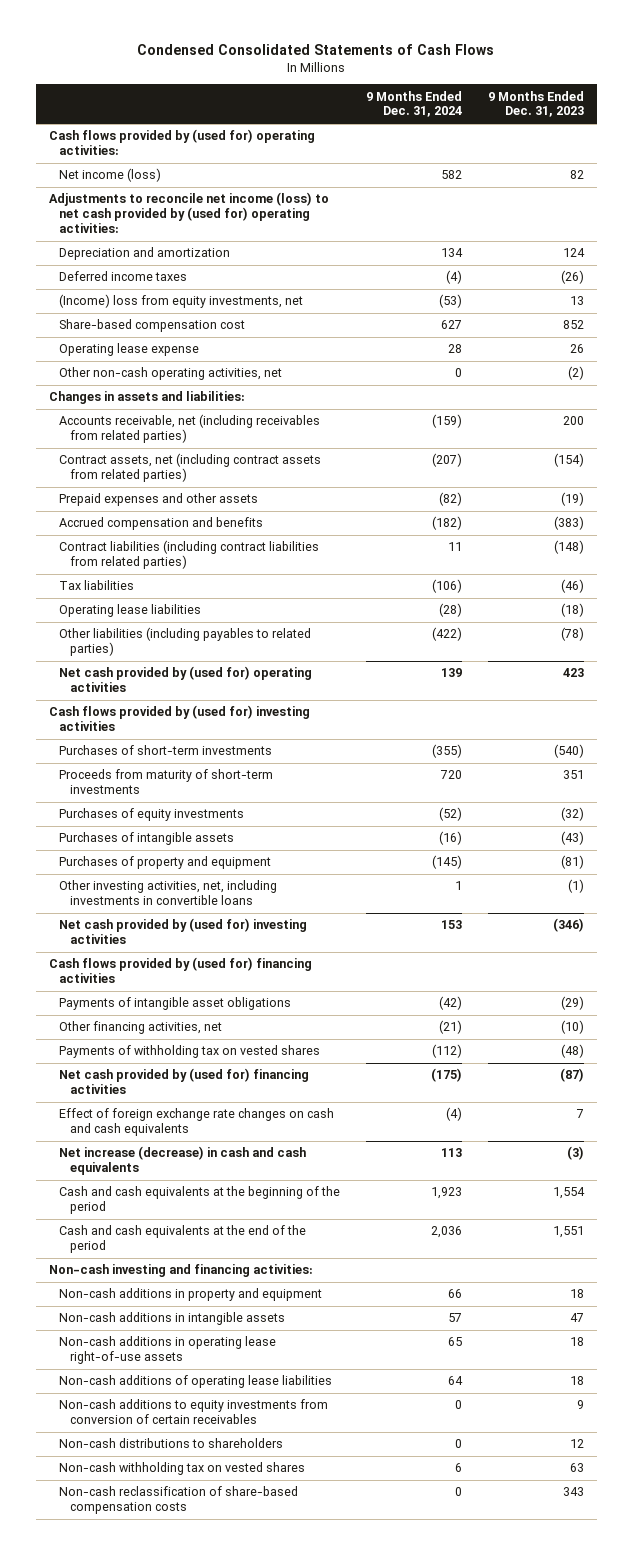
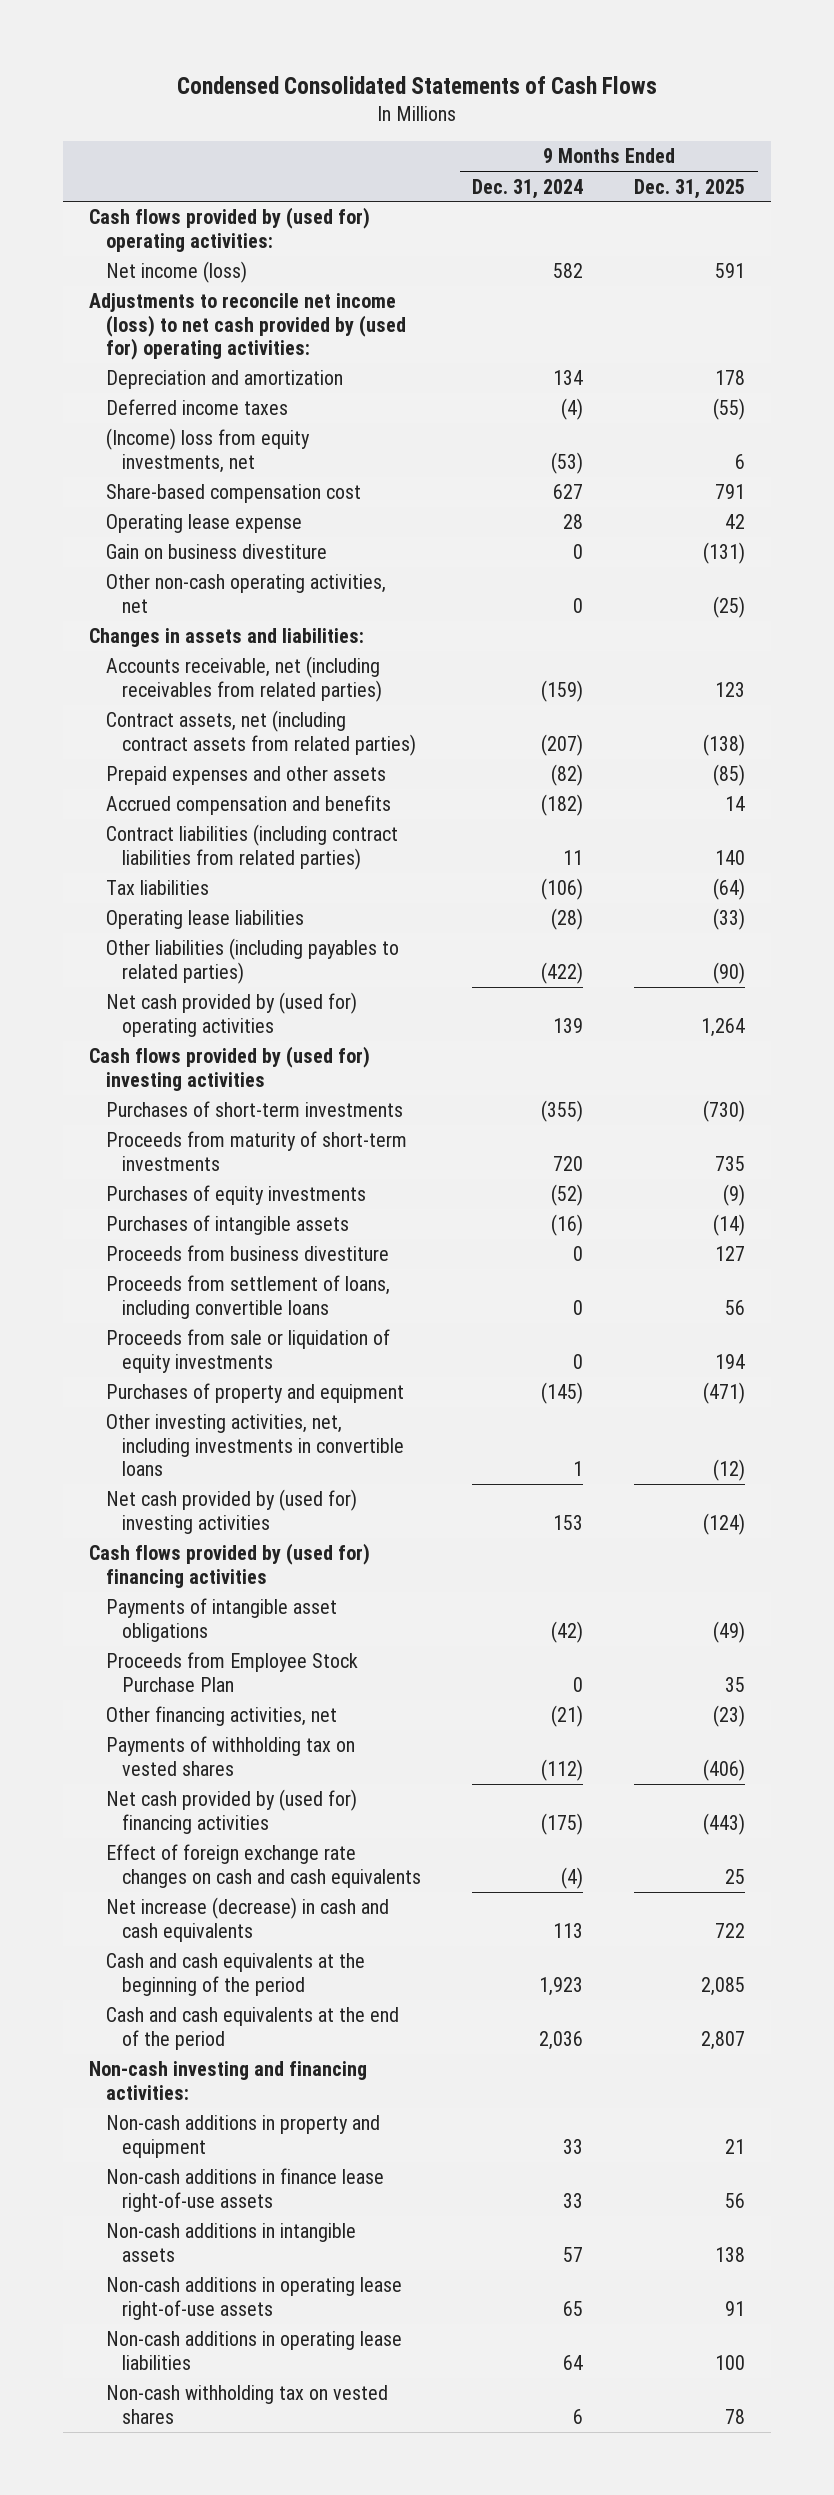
[487,90,584,118] 9 Months Ended Dec. 31, 2023 -> none
none -> [634,178,746,199] Dec. 31, 2025
none -> [105,544,327,560] Gain on business divestiture
none -> [105,1245,389,1262] Proceeds from business divestiture
none -> [105,1275,390,1319] Proceeds from settlement of loans, including convertible loans
none -> [105,1329,390,1373] Proceeds from sale or liquidation of equity investments
none -> [105,1652,358,1692] Proceeds from Employee Stock Purchase Plan
[447,1289,462,1299] 66 -> [563,2138,584,2154] 33
none -> [105,2168,384,2212] Non-cash additions in finance lease right-of-use assets
[59,1399,329,1425] Non-cash additions to equity investments from conversion of certain receivables -> none
[59,1438,284,1449] Non-cash distributions to shareholders -> none
[59,1375,333,1389] Non-cash additions of operating lease liabilities -> [105,2331,402,2370] Non-cash additions in operating lease liabilities
[59,1486,299,1515] Non-cash reclassification of share-based compensation costs -> none

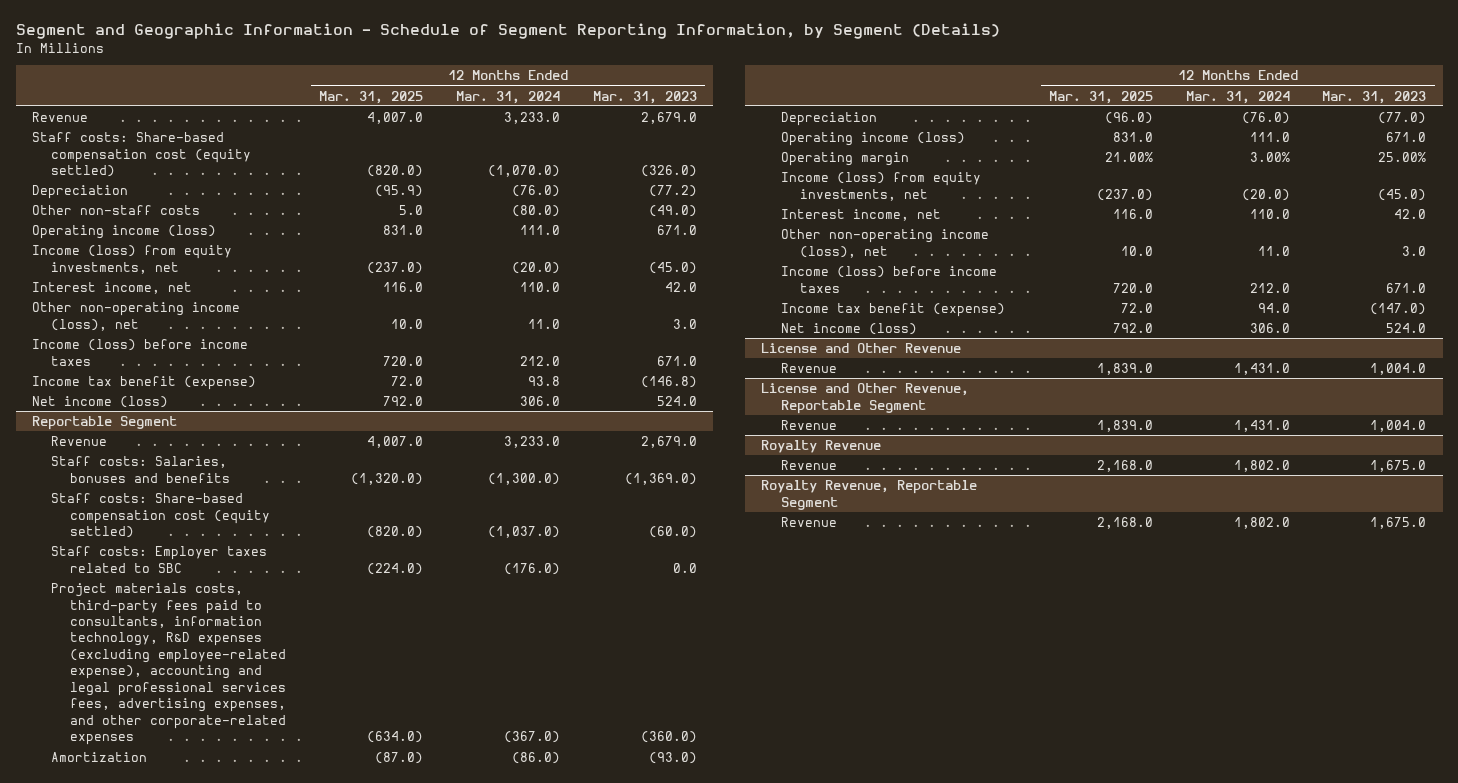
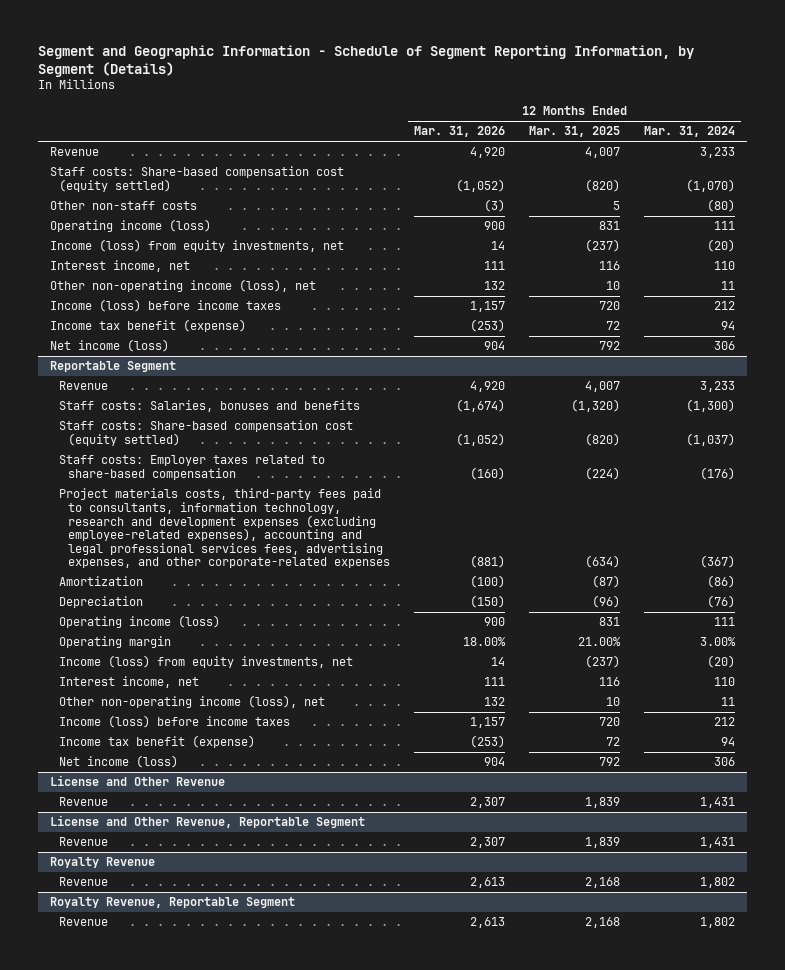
[592,90,697,104] Mar. 31, 2023 -> none
none -> [414,126,506,138] Mar. 31, 2026
[31,185,128,200] Depreciation -> none
[367,112,424,125] 4,007.0 -> [585,147,621,159] 4,007
[504,112,561,125] 3,233.0 -> [700,147,736,159] 3,233
[367,164,424,177] (820.0) -> [585,178,621,192] (820)
[488,164,561,177] (1,070.0) -> [686,178,736,192] (1,070)
[399,205,424,216] 5.0 -> [613,201,621,211] 5
[512,205,561,218] (80.0) -> [707,199,736,213] (80)
[383,225,424,236] 831.0 -> [599,221,621,231] 831
[520,225,561,236] 111.0 -> [714,221,736,231] 111
[367,261,424,274] (237.0) -> [585,239,621,253] (237)
[512,261,561,274] (20.0) -> [707,239,736,253] (20)
[383,282,424,293] 116.0 -> [599,261,621,271] 116
[520,282,561,293] 110.0 -> [714,261,736,271] 110
[391,318,424,329] 10.0 -> [606,281,621,291] 10
[528,318,561,329] 11.0 -> [721,281,736,291] 11
[383,355,424,366] 720.0 -> [599,301,621,311] 720
[520,355,561,366] 212.0 -> [714,301,736,311] 212
[391,376,424,387] 72.0 -> [606,321,621,331] 72
[528,376,561,387] 93.8 -> [721,321,736,331] 94
[383,396,424,407] 792.0 -> [599,341,621,351] 792
[520,396,561,407] 306.0 -> [714,341,736,351] 306
[367,436,424,449] 4,007.0 -> [585,381,621,393] 4,007
[504,436,561,449] 3,233.0 -> [700,381,736,393] 3,233
[351,472,424,485] (1,320.0) -> [571,399,621,413] (1,320)
[488,472,561,485] (1,300.0) -> [686,399,736,413] (1,300)
[367,525,424,538] (820.0) -> [585,432,621,446] (820)
[488,525,561,538] (1,037.0) -> [686,432,736,446] (1,037)
[51,546,268,573] Staff costs: Employer taxes related to SBC -> [59,455,326,480] Staff costs: Employer taxes related to share-based compensation
[367,562,424,575] (224.0) -> [585,466,621,480] (224)
[504,562,561,575] (176.0) -> [700,466,736,480] (176)
[51,583,287,746] Project materials costs, third-party fees paid to consultants, information technology, R&D expenses (excluding employee-related expense), accounting and legal professional services fees, advertising expenses, and other corporate-related expenses -> [59,488,391,569] Project materials costs, third-party fees paid to consultants, information technology, research and development expenses (excluding employee-related expenses), accounting and legal professional services fees, advertising expenses, and other corporate-related expenses
[367,731,424,744] (634.0) -> [585,555,621,569] (634)
[504,731,561,744] (367.0) -> [700,555,736,569] (367)
[375,752,424,765] (87.0) -> [592,575,621,589] (87)
[512,752,561,765] (86.0) -> [707,575,736,589] (86)
[1104,112,1153,125] (96.0) -> [592,595,621,609] (96)
[1241,112,1290,125] (76.0) -> [707,595,736,609] (76)
[1112,132,1153,143] 831.0 -> [599,617,621,627] 831
[1249,132,1290,143] 111.0 -> [714,617,736,627] 111
[1096,188,1153,201] (237.0) -> [585,655,621,669] (237)
[1241,188,1290,201] (20.0) -> [707,655,736,669] (20)
[1112,209,1153,220] 116.0 -> [599,677,621,687] 116
[1249,209,1290,220] 110.0 -> [714,677,736,687] 110
[1120,245,1153,256] 10.0 -> [606,697,621,707] 10
[1257,245,1290,256] 11.0 -> [721,697,736,707] 11
[1112,282,1153,293] 720.0 -> [599,717,621,727] 720
[1249,282,1290,293] 212.0 -> [714,717,736,727] 212
[1120,303,1153,314] 72.0 -> [606,737,621,747] 72
[1257,303,1290,314] 94.0 -> [721,737,736,747] 94
[1112,323,1153,334] 792.0 -> [599,757,621,767] 792
[1249,323,1290,334] 306.0 -> [714,757,736,767] 306
[1096,363,1153,376] 1,839.0 -> [585,797,621,809] 1,839
[1233,363,1290,376] 1,431.0 -> [700,797,736,809] 1,431
[1096,420,1153,433] 1,839.0 -> [585,837,621,849] 1,839
[1233,420,1290,433] 1,431.0 -> [700,837,736,849] 1,431
[1096,460,1153,473] 2,168.0 -> [585,877,621,889] 2,168
[1233,460,1290,473] 1,802.0 -> [700,877,736,889] 1,802
[1096,517,1153,530] 2,168.0 -> [585,917,621,929] 2,168
[1233,517,1290,530] 1,802.0 -> [700,917,736,929] 1,802

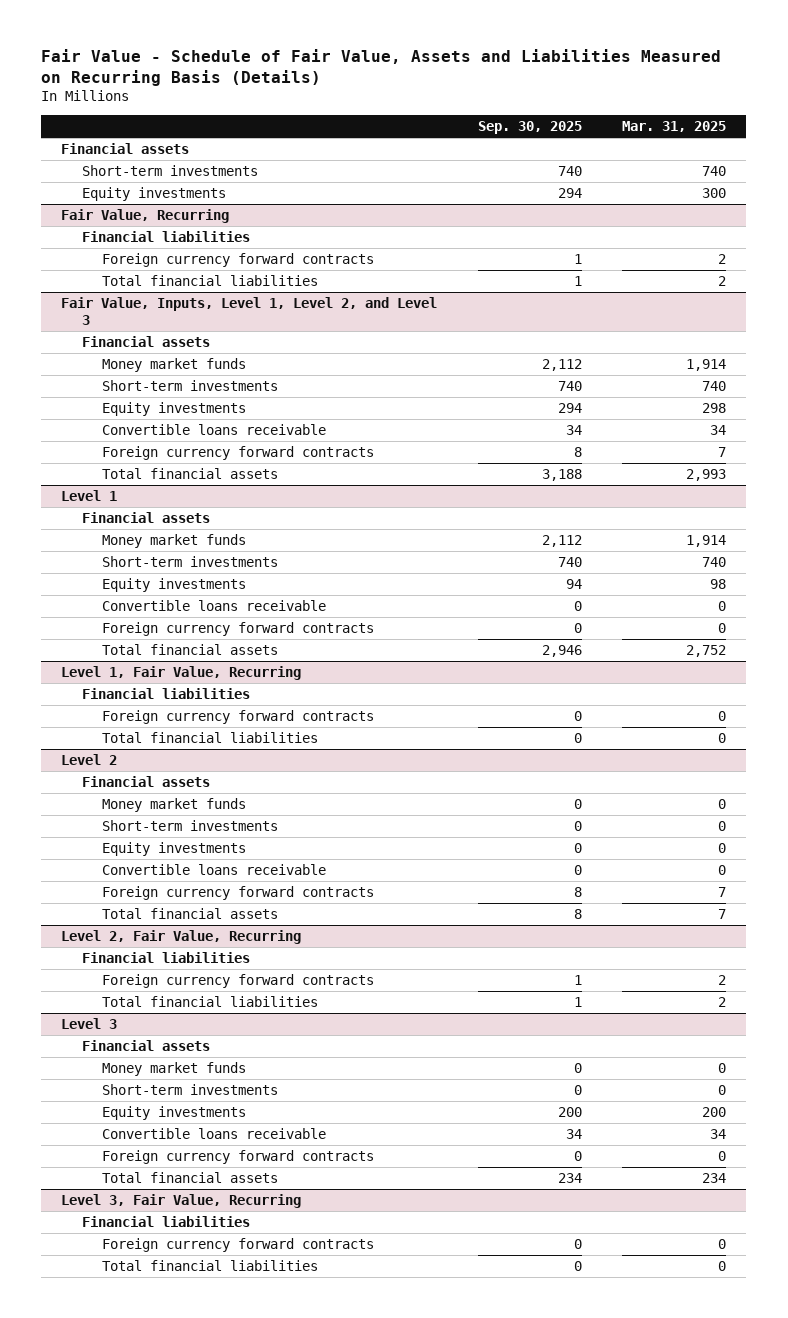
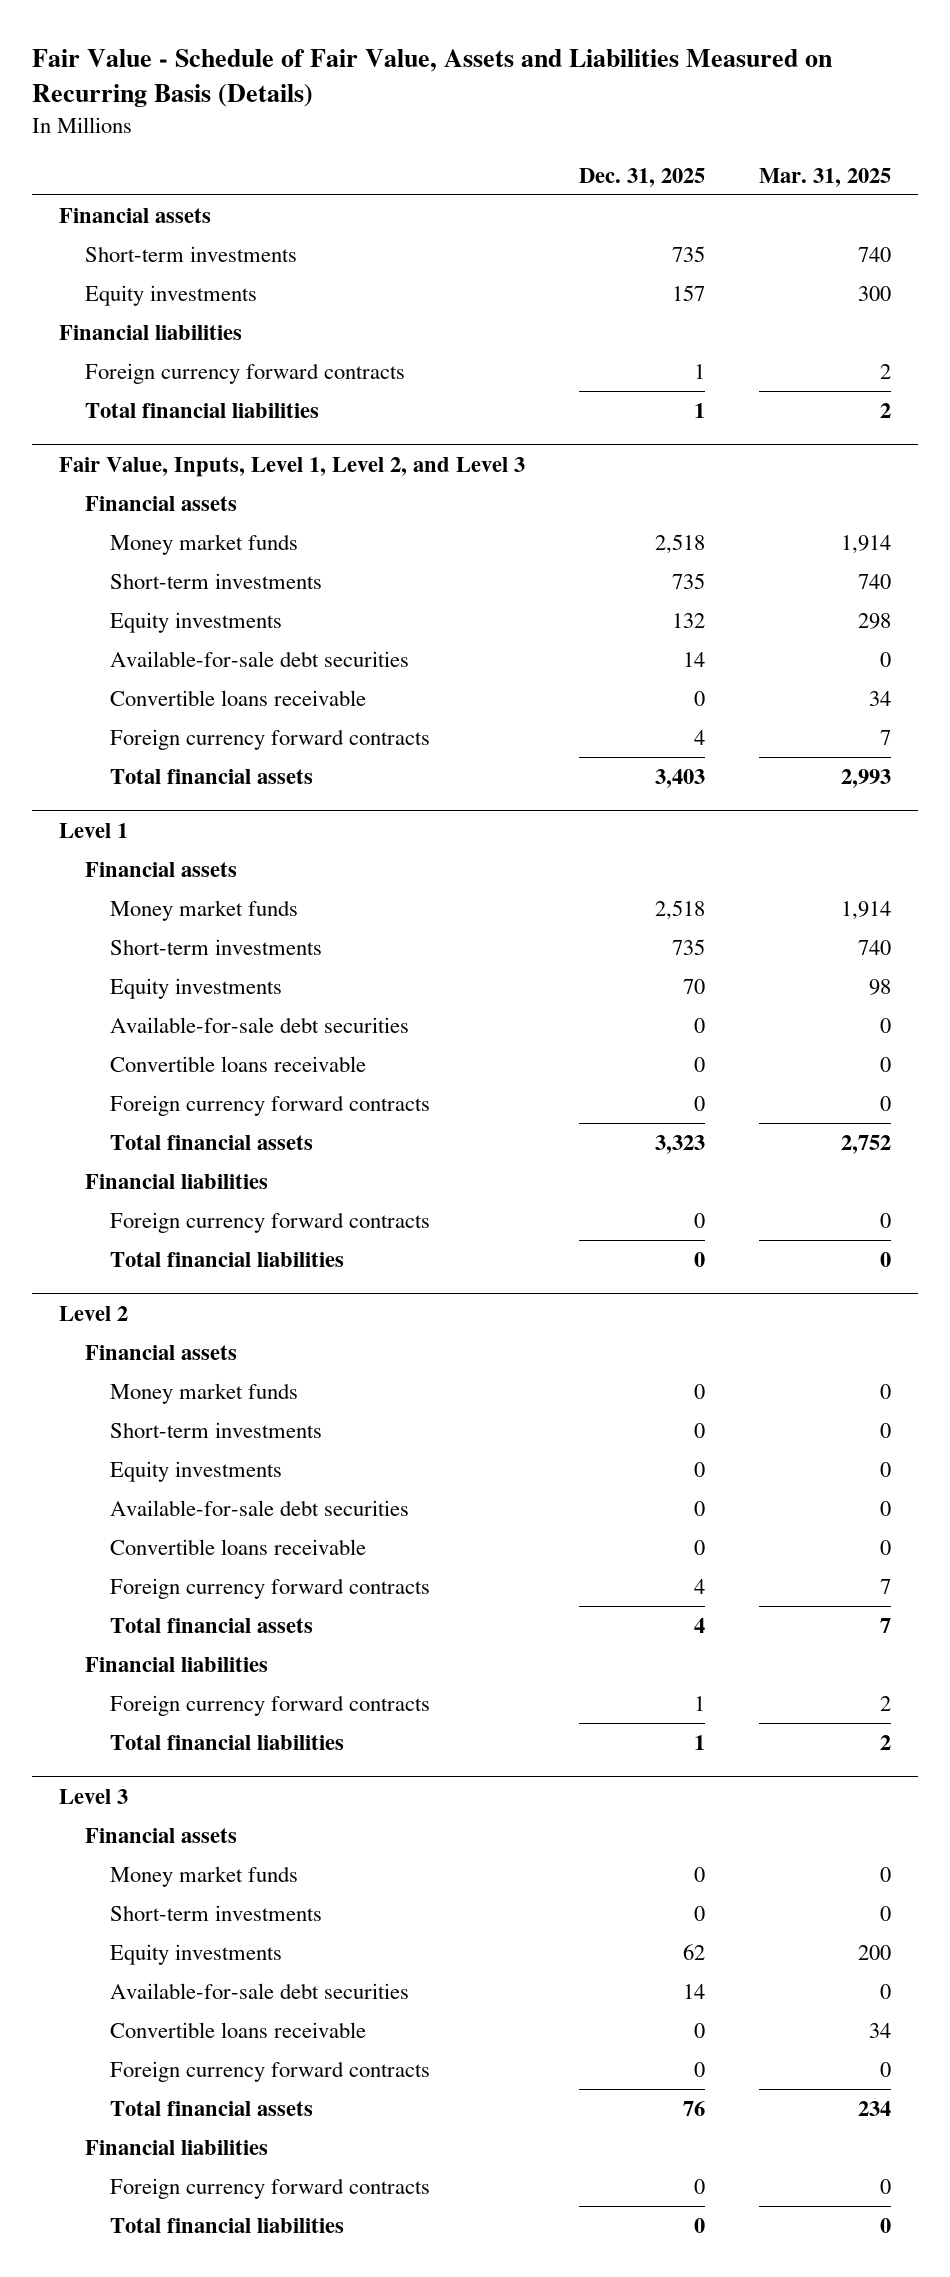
[477,120,582,134] Sep. 30, 2025 -> none
none -> [579,167,706,187] Dec. 31, 2025
[61,209,230,224] Fair Value, Recurring -> none
none -> [110,651,410,668] Available-for-sale debt securities
none -> [110,1017,410,1034] Available-for-sale debt securities
[61,666,302,681] Level 1, Fair Value, Recurring -> none
none -> [110,1500,410,1517] Available-for-sale debt securities
[61,930,302,945] Level 2, Fair Value, Recurring -> none
none -> [110,1983,410,2000] Available-for-sale debt securities
[61,1194,302,1209] Level 3, Fair Value, Recurring -> none

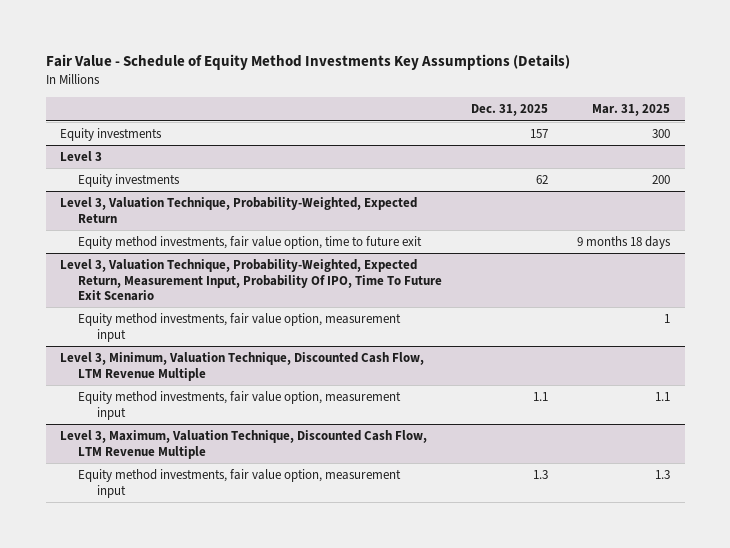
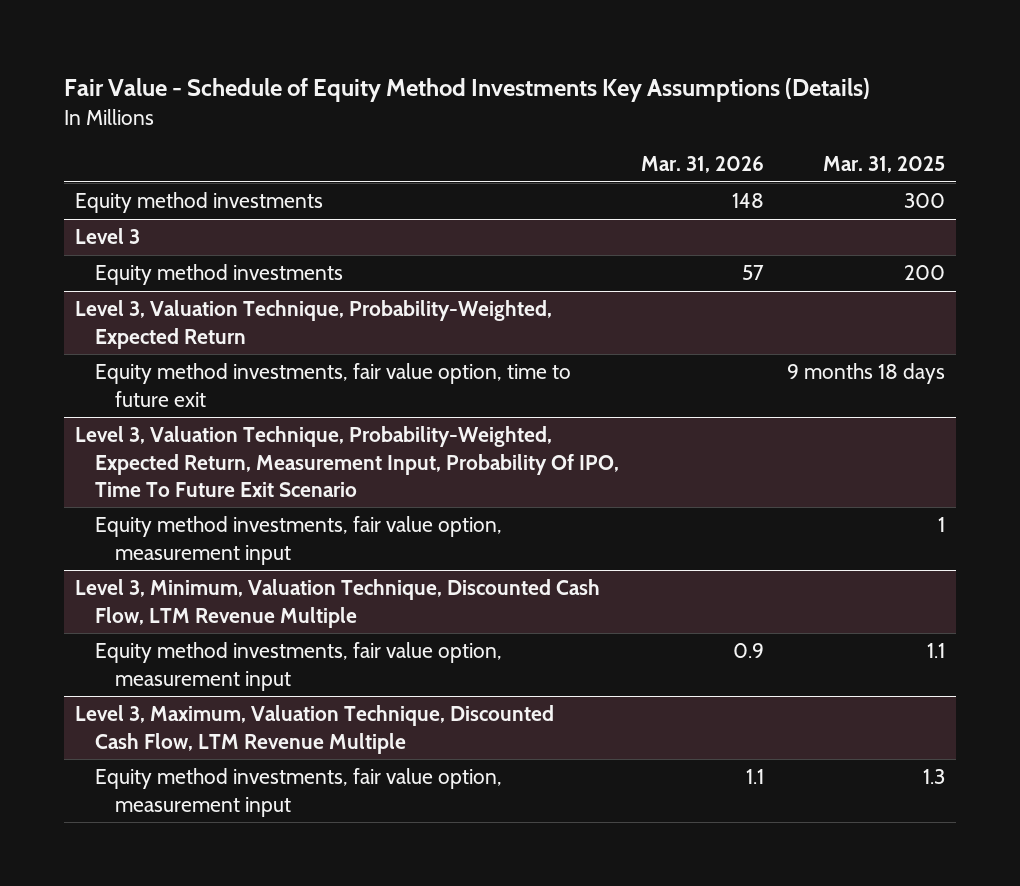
[471,104,549,117] Dec. 31, 2025 -> none
none -> [641,156,765,174] Mar. 31, 2026
[60,128,163,142] Equity investments -> [75,192,324,214] Equity method investments
[78,174,181,188] Equity investments -> [94,264,343,286] Equity method investments

